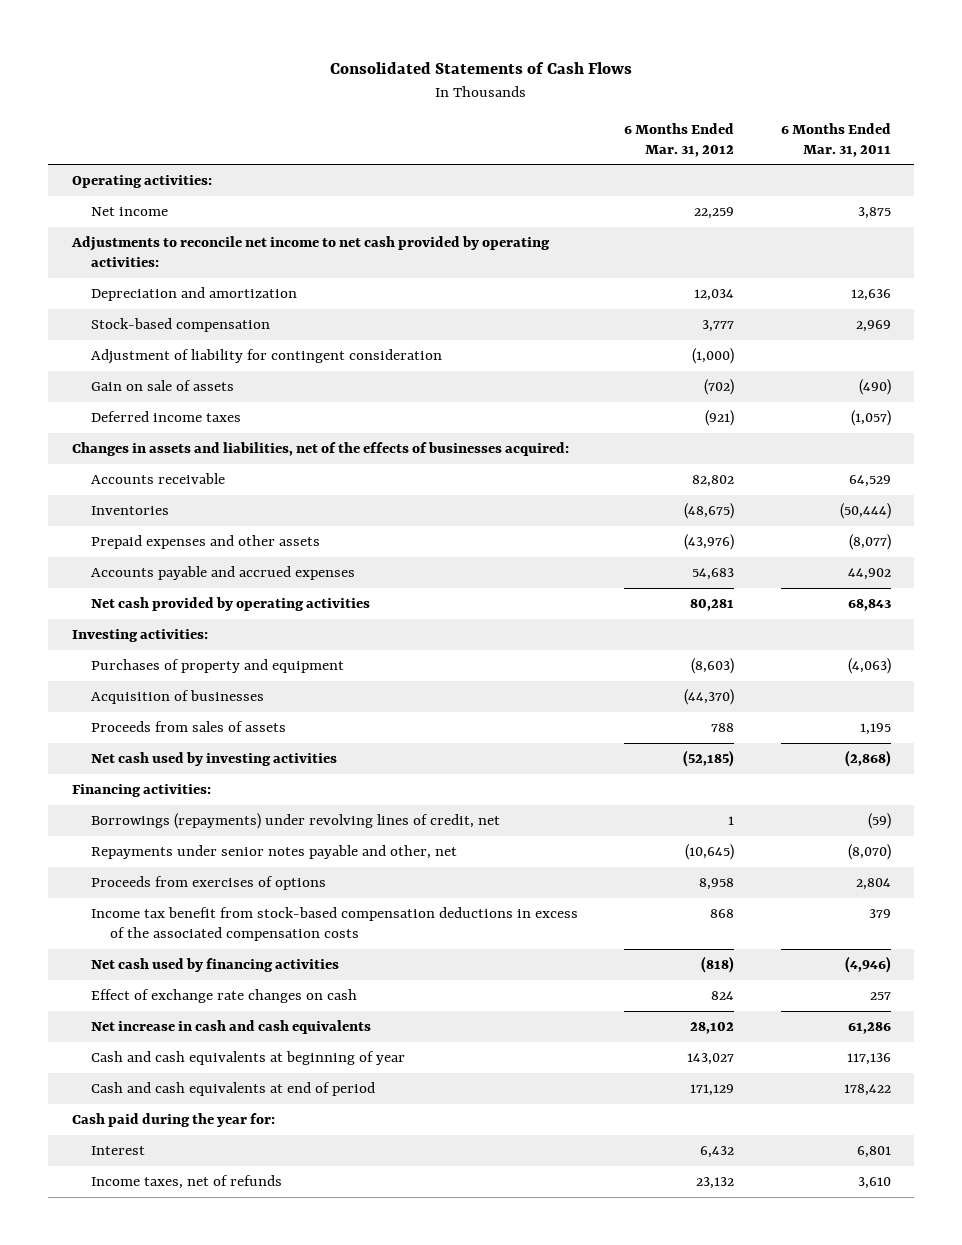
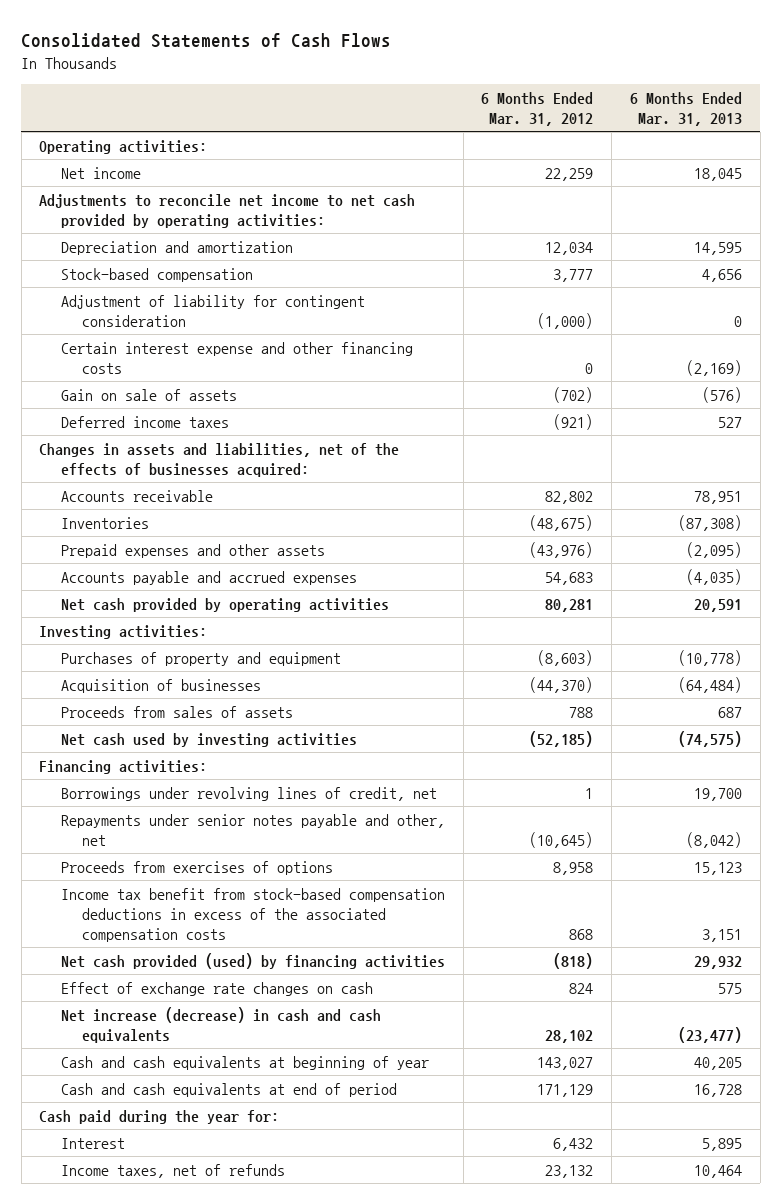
[780,122,891,157] 6 Months Ended Mar. 31, 2011 -> none
none -> [629,91,742,126] 6 Months Ended Mar. 31, 2013
none -> [60,341,413,374] Certain interest expense and other financing costs
[90,813,500,830] Borrowings (repayments) under revolving lines of credit, net -> [60,786,437,801] Borrowings under revolving lines of credit, net
[90,958,339,973] Net cash used by financing activities -> [60,952,445,969] Net cash provided (used) by financing activities
[90,1020,371,1035] Net increase in cash and cash equivalents -> [60,1006,381,1043] Net increase (decrease) in cash and cash equivalents

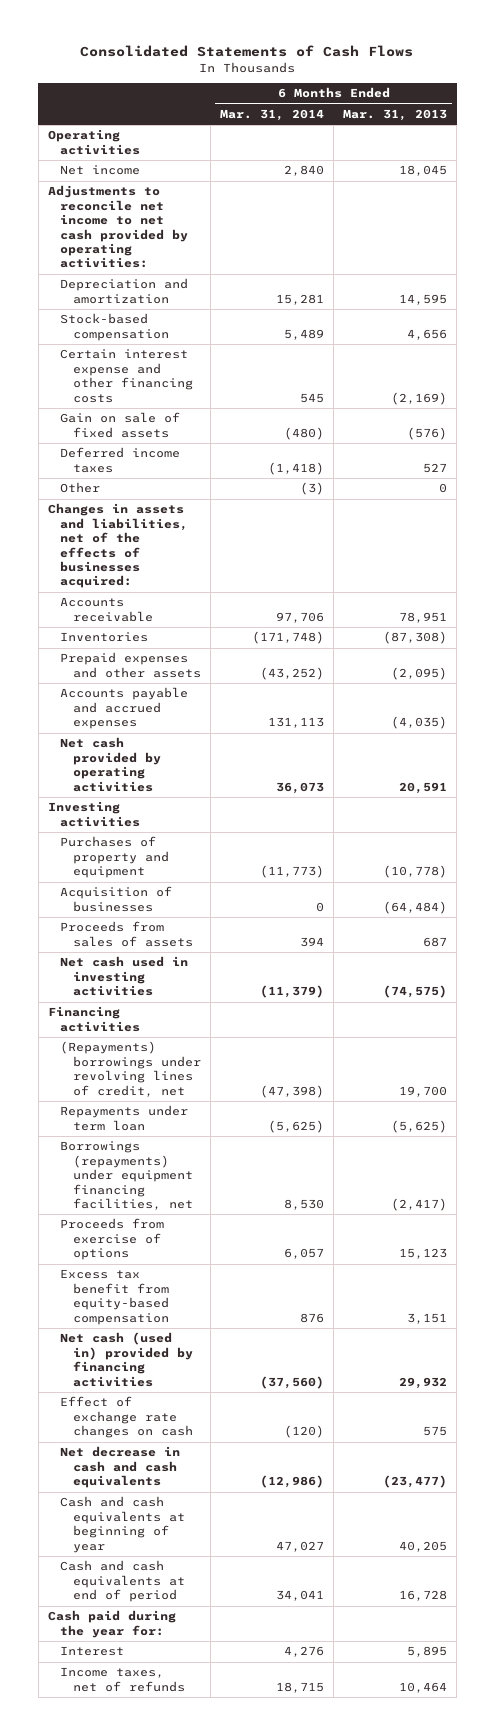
[481,91,594,126] 6 Months Ended Mar. 31, 2012 -> none
none -> [220,109,325,122] Mar. 31, 2014
[39,139,208,154] Operating activities: -> [47,129,141,155] Operating activities
[60,294,365,327] Adjustment of liability for contingent consideration -> none
[60,388,237,401] Gain on sale of assets -> [60,412,181,438] Gain on sale of fixed assets
none -> [60,482,101,494] Other
[39,624,208,639] Investing activities: -> [47,801,141,827] Investing activities
[60,813,445,846] Repayments under senior notes payable and other, net -> none
[60,732,357,747] Net cash used by investing activities -> [60,956,189,997] Net cash used in investing activities
[39,759,208,774] Financing activities: -> [47,1006,141,1032] Financing activities
[60,786,437,801] Borrowings under revolving lines of credit, net -> [60,1041,202,1097] (Repayments) borrowings under revolving lines of credit, net
none -> [60,1105,189,1131] Repayments under term loan
none -> [60,1141,194,1211] Borrowings (repayments) under equipment financing facilities, net
[60,860,333,875] Proceeds from exercises of options -> [60,1218,165,1261] Proceeds from exercise of options
[60,887,445,943] Income tax benefit from stock-based compensation deductions in excess of the associated compensation costs -> [60,1269,170,1325] Excess tax benefit from equity-based compensation
[60,952,445,969] Net cash provided (used) by financing activities -> [60,1332,194,1387] Net cash (used in) provided by financing activities
[60,1006,381,1043] Net increase (decrease) in cash and cash equivalents -> [60,1446,181,1489] Net decrease in cash and cash equivalents

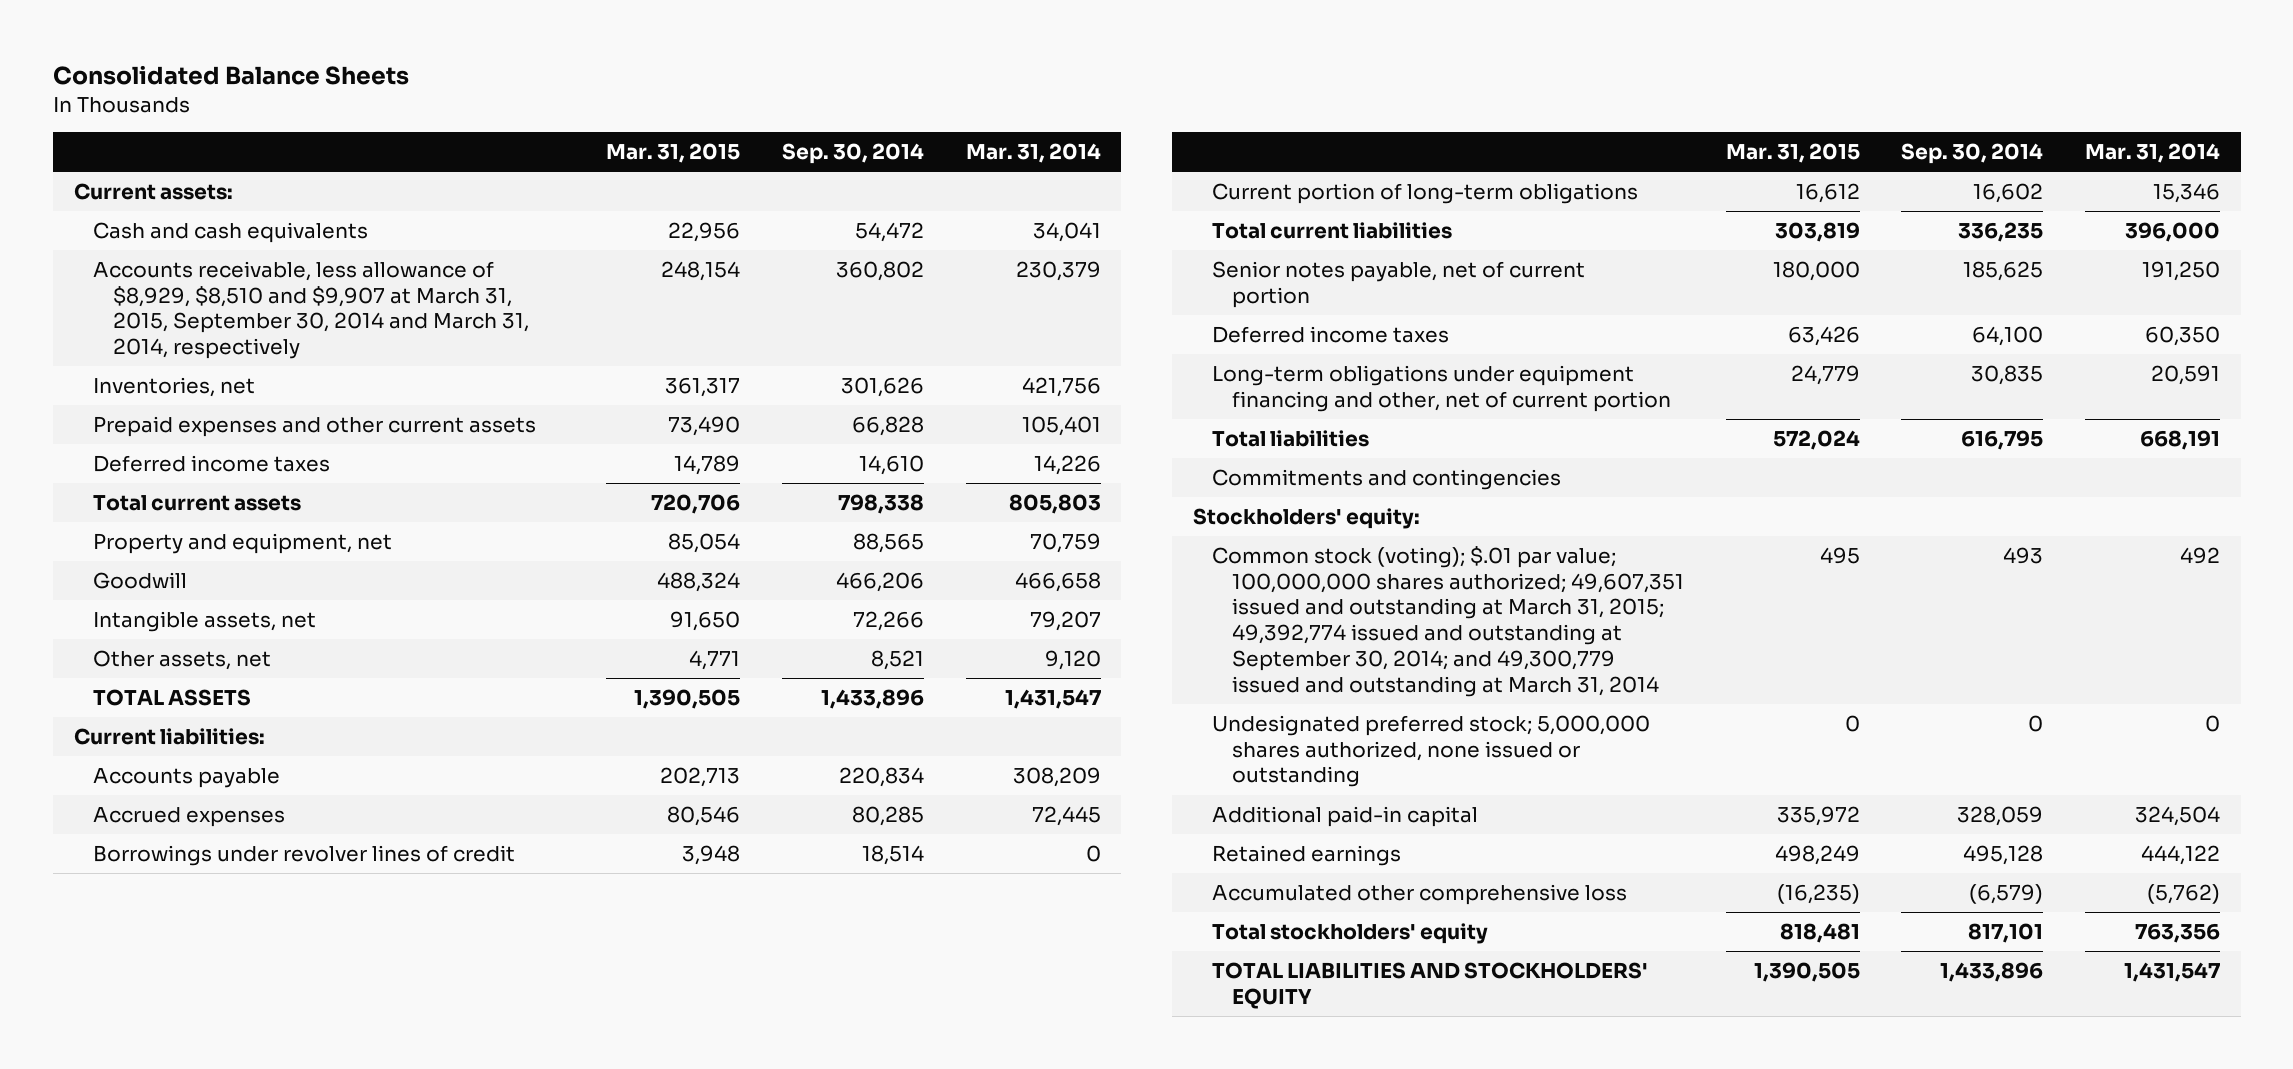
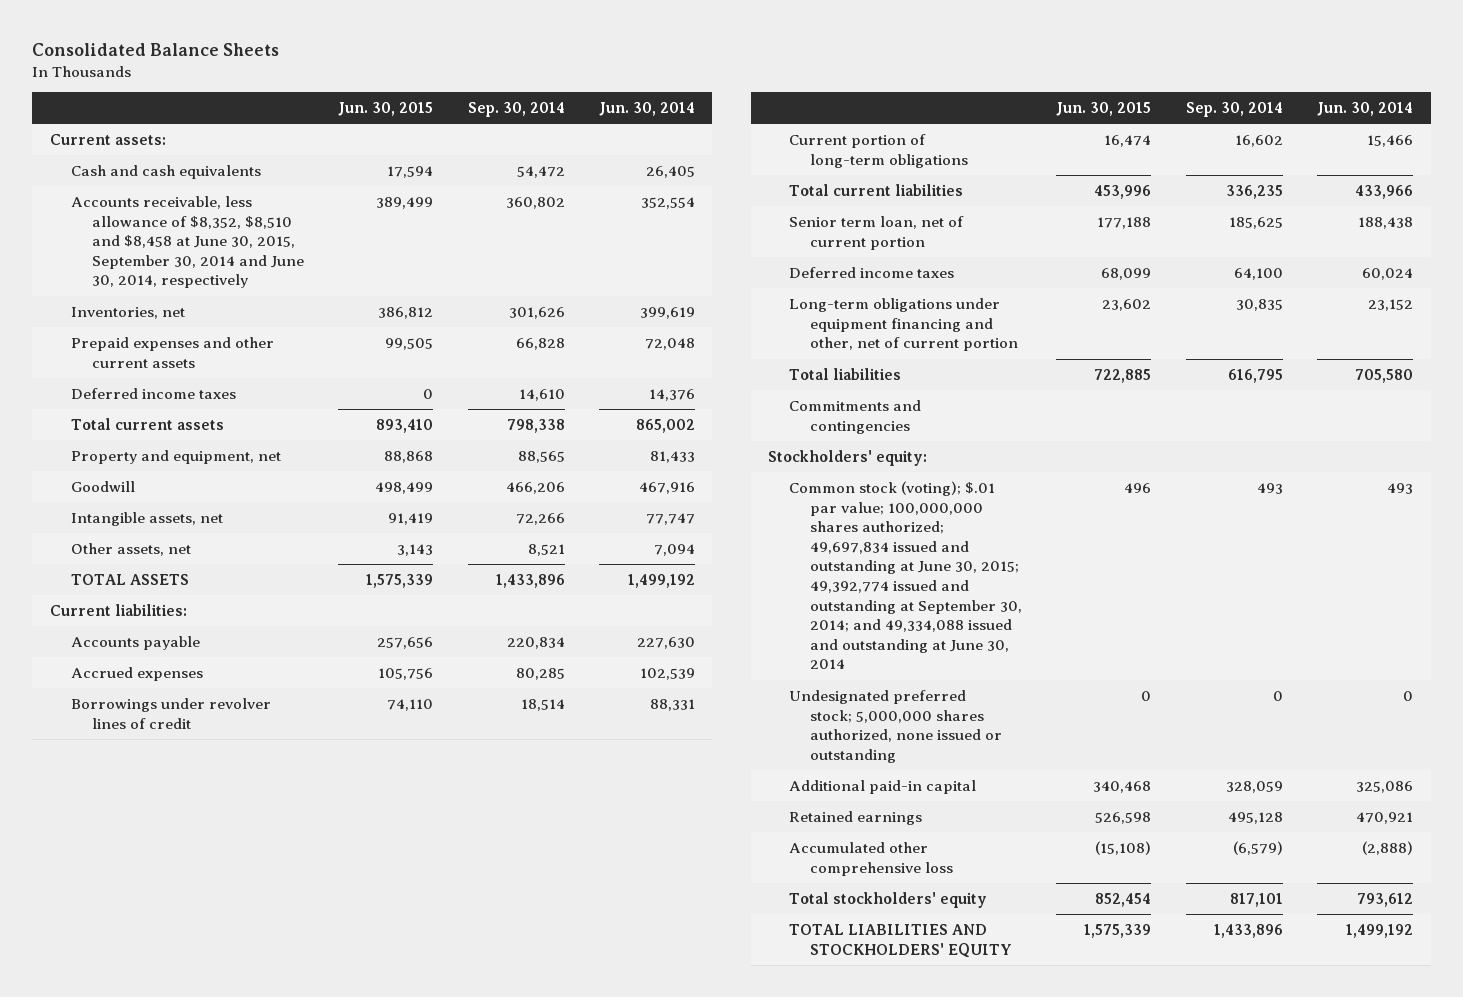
[606,143,741,164] Mar. 31, 2015 -> none
[965,143,1101,164] Mar. 31, 2014 -> none
none -> [338,102,434,117] Jun. 30, 2015
none -> [599,102,696,117] Jun. 30, 2014
[93,260,529,360] Accounts receivable, less allowance of $8,929, $8,510 and $9,907 at March 31, 2015, September 30, 2014 and March 31, 2014, respectively -> [70,196,304,289] Accounts receivable, less allowance of $8,352, $8,510 and $8,458 at June 30, 2015, September 30, 2014 and June 30, 2014, respectively
[1212,260,1586,308] Senior notes payable, net of current portion -> [788,216,964,250] Senior term loan, net of current portion
[1212,545,1684,697] Common stock (voting); $.01 par value; 100,000,000 shares authorized; 49,607,351 issued and outstanding at March 31, 2015; 49,392,774 issued and outstanding at September 30, 2014; and 49,300,779 issued and outstanding at March 31, 2014 -> [788,481,1022,670] Common stock (voting); $.01 par value; 100,000,000 shares authorized; 49,697,834 issued and outstanding at June 30, 2015; 49,392,774 issued and outstanding at September 30, 2014; and 49,334,088 issued and outstanding at June 30, 2014

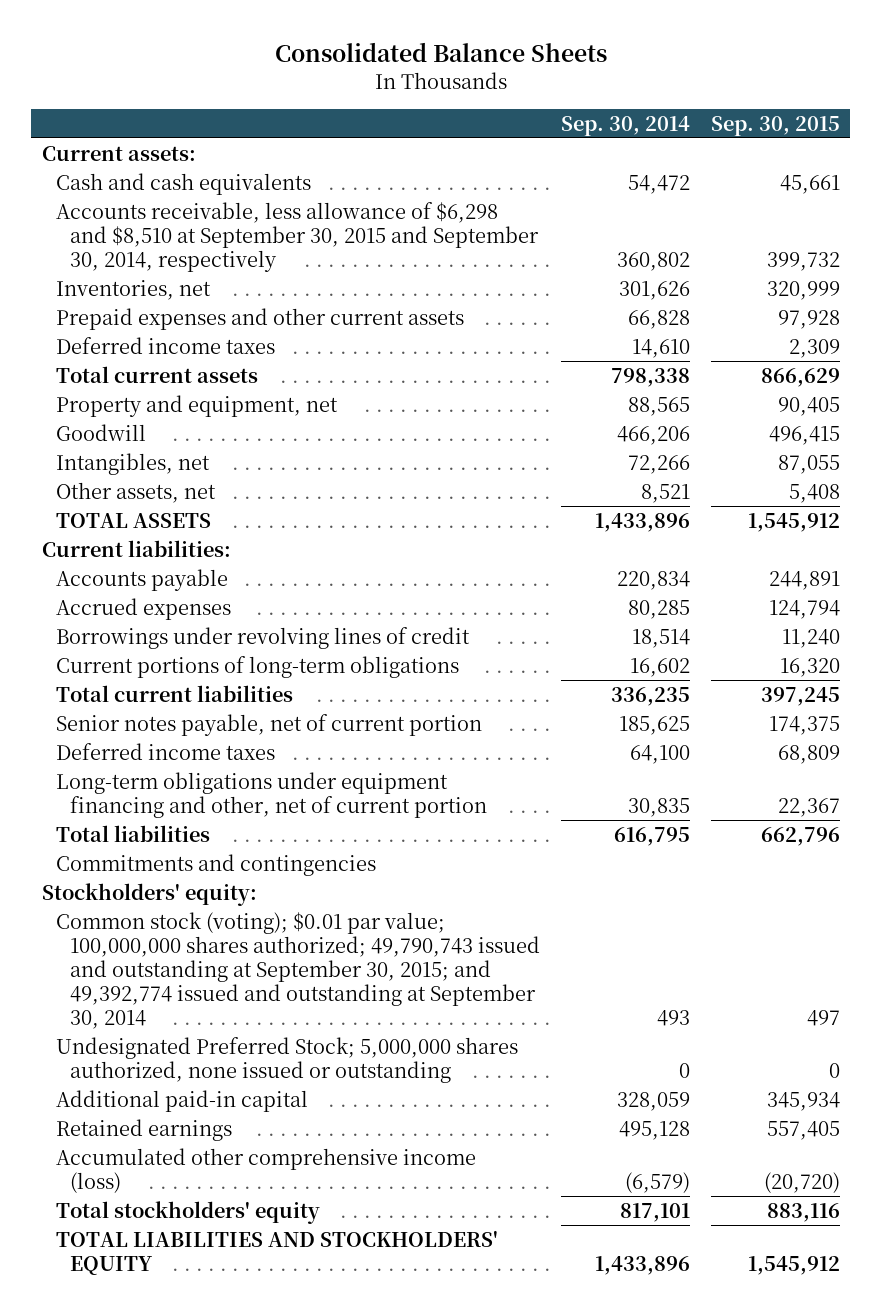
[338,102,434,117] Jun. 30, 2015 -> none
[599,102,696,117] Jun. 30, 2014 -> none
none -> [710,115,840,136] Sep. 30, 2015
[70,196,304,289] Accounts receivable, less allowance of $8,352, $8,510 and $8,458 at June 30, 2015, September 30, 2014 and June 30, 2014, respectively -> [55,201,540,272] Accounts receivable, less allowance of $6,298 and $8,510 at September 30, 2015 and September 30, 2014, respectively
[70,512,223,527] Intangible assets, net -> [55,452,210,475] Intangibles, net
[70,698,271,729] Borrowings under revolver lines of credit -> [55,626,470,649] Borrowings under revolving lines of credit
[788,134,968,168] Current portion of long-term obligations -> [55,655,459,678] Current portions of long-term obligations
[788,216,964,250] Senior term loan, net of current portion -> [55,713,482,736] Senior notes payable, net of current portion
[788,481,1022,670] Common stock (voting); $.01 par value; 100,000,000 shares authorized; 49,697,834 issued and outstanding at June 30, 2015; 49,392,774 issued and outstanding at September 30, 2014; and 49,334,088 issued and outstanding at June 30, 2014 -> [55,911,541,1029] Common stock (voting); $0.01 par value; 100,000,000 shares authorized; 49,790,743 issued and outstanding at September 30, 2015; and 49,392,774 issued and outstanding at September 30, 2014
[788,690,1002,763] Undesignated preferred stock; 5,000,000 shares authorized, none issued or outstanding -> [55,1036,518,1083] Undesignated Preferred Stock; 5,000,000 shares authorized, none issued or outstanding
[788,842,953,876] Accumulated other comprehensive loss -> [55,1147,476,1193] Accumulated other comprehensive income (loss)

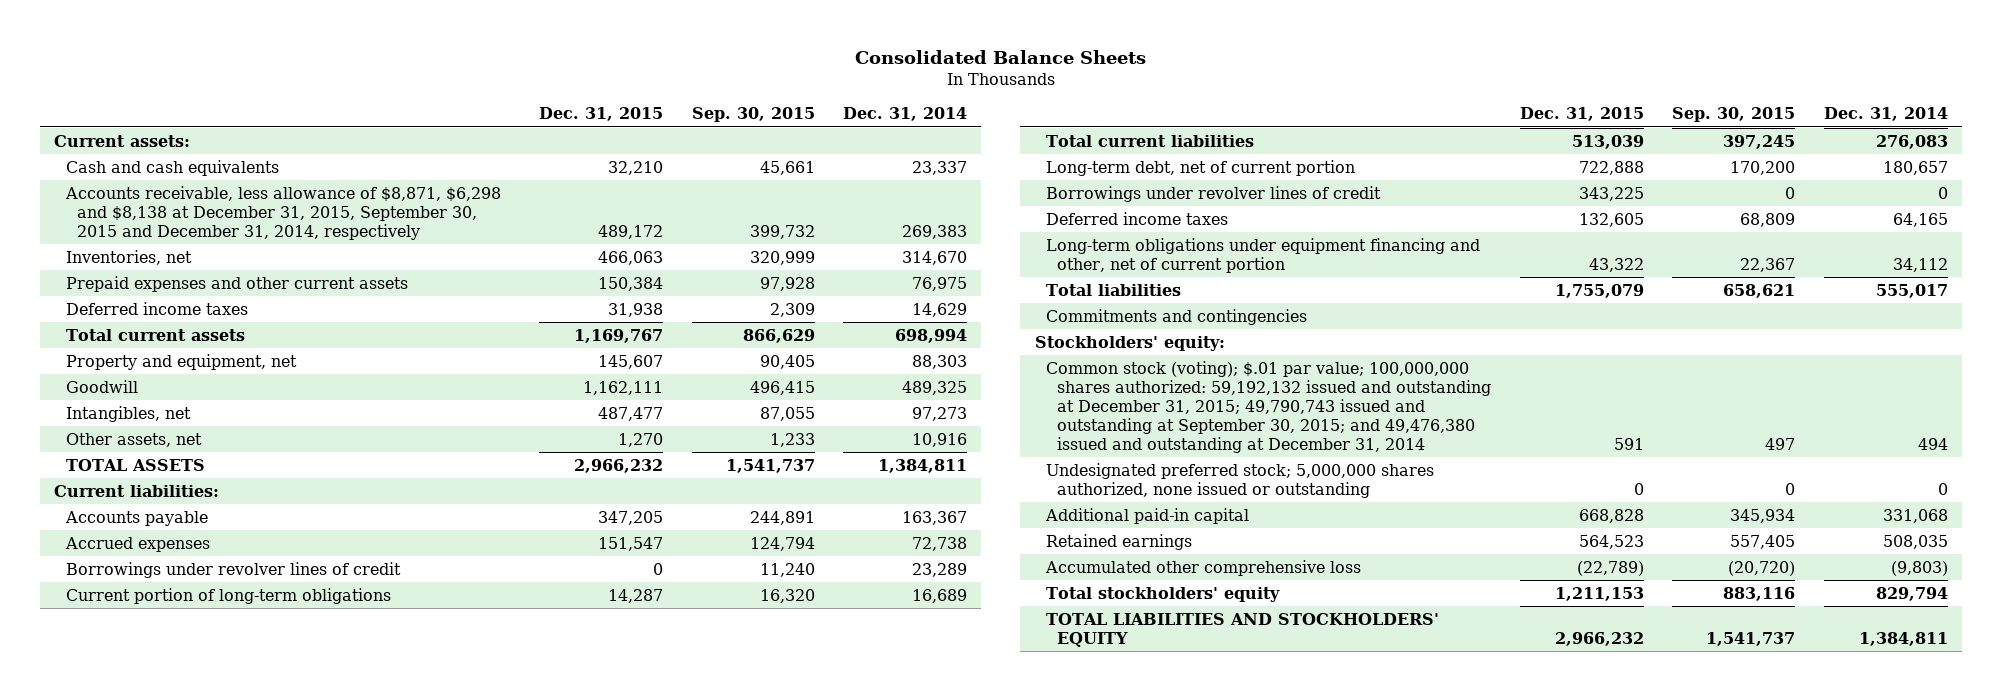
[561,115,691,136] Sep. 30, 2014 -> none
none -> [539,107,664,122] Dec. 31, 2015
none -> [843,107,968,122] Dec. 31, 2014
[55,201,540,272] Accounts receivable, less allowance of $6,298 and $8,510 at September 30, 2015 and September 30, 2014, respectively -> [64,185,501,240] Accounts receivable, less allowance of $8,871, $6,298 and $8,138 at December 31, 2015, September 30, 2015 and December 31, 2014, respectively
[788,483,840,503] 5,408 -> [769,432,815,447] 1,233
[747,512,840,532] 1,545,912 -> [725,458,815,473] 1,541,737
[55,626,470,649] Borrowings under revolving lines of credit -> [65,561,401,578] Borrowings under revolver lines of credit
[55,655,459,678] Current portions of long-term obligations -> [65,587,391,604] Current portion of long-term obligations
[55,713,482,736] Senior notes payable, net of current portion -> none
none -> [1045,159,1355,176] Long-term debt, net of current portion
none -> [1045,185,1381,202] Borrowings under revolver lines of credit
[760,826,840,846] 662,796 -> [1723,283,1796,298] 658,621
[55,911,541,1029] Common stock (voting); $0.01 par value; 100,000,000 shares authorized; 49,790,743 issued and outstanding at September 30, 2015; and 49,392,774 issued and outstanding at September 30, 2014 -> [1045,360,1492,454] Common stock (voting); $.01 par value; 100,000,000 shares authorized: 59,192,132 issued and outstanding at December 31, 2015; 49,790,743 issued and outstanding at September 30, 2015; and 49,476,380 issued and outstanding at December 31, 2014
[55,1036,518,1083] Undesignated Preferred Stock; 5,000,000 shares authorized, none issued or outstanding -> [1045,462,1434,498] Undesignated preferred stock; 5,000,000 shares authorized, none issued or outstanding
[55,1147,476,1193] Accumulated other comprehensive income (loss) -> [1044,559,1361,576] Accumulated other comprehensive loss
[747,1255,840,1275] 1,545,912 -> [1706,631,1796,646] 1,541,737

